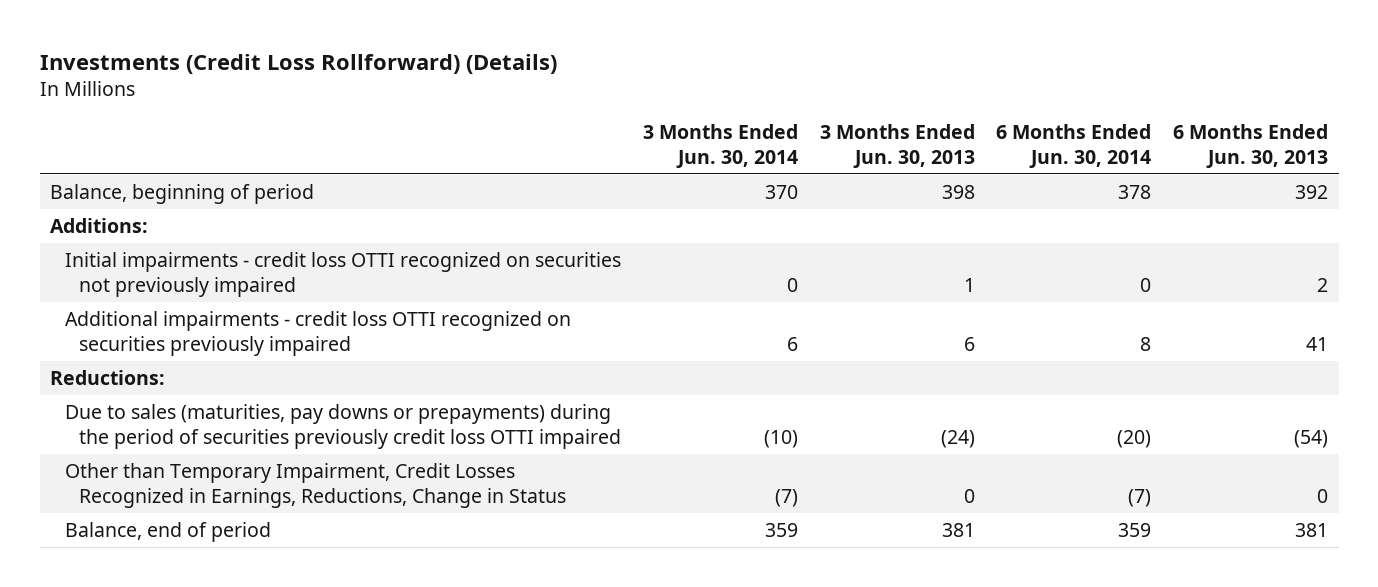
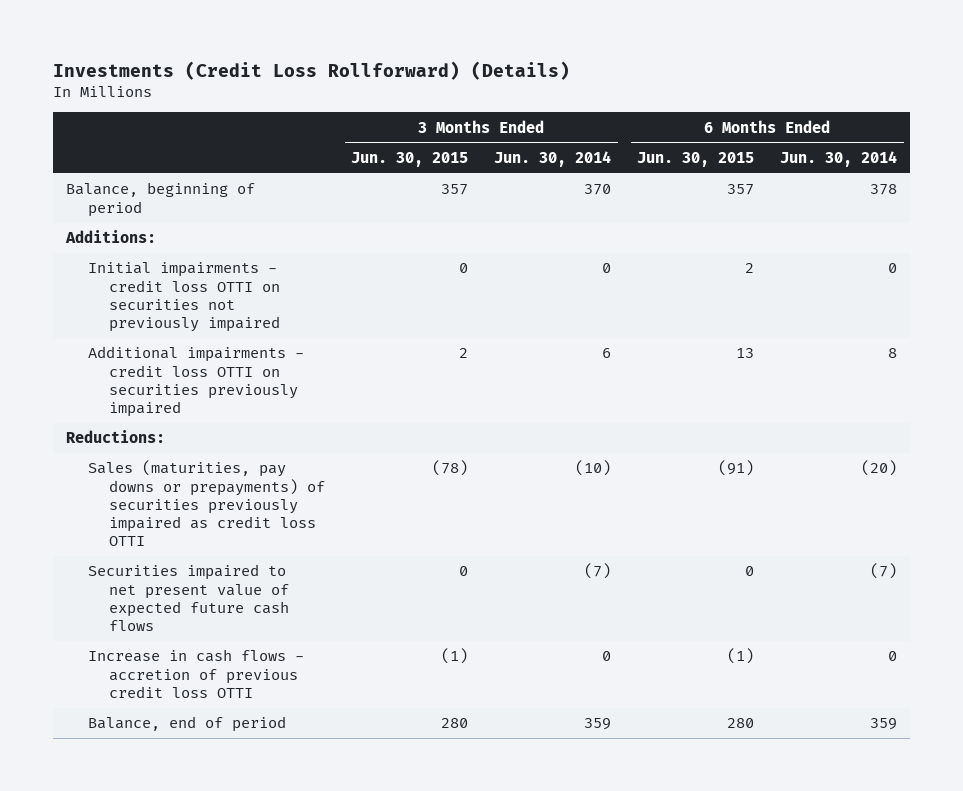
[819,123,975,168] 3 Months Ended Jun. 30, 2013 -> none
[1172,123,1328,168] 6 Months Ended Jun. 30, 2013 -> none
none -> [351,152,469,168] Jun. 30, 2015
none -> [637,152,755,168] Jun. 30, 2015
[64,252,621,297] Initial impairments - credit loss OTTI recognized on securities not previously impaired -> [87,262,281,333] Initial impairments - credit loss OTTI on securities not previously impaired
[64,311,571,356] Additional impairments - credit loss OTTI recognized on securities previously impaired -> [87,346,304,418] Additional impairments - credit loss OTTI on securities previously impaired
[64,404,622,449] Due to sales (maturities, pay downs or prepayments) during the period of securities previously credit loss OTTI impaired -> [87,460,326,547] Sales (maturities, pay downs or prepayments) of securities previously impaired as credit loss OTTI
[64,463,567,508] Other than Temporary Impairment, Credit Losses Recognized in Earnings, Reductions, Change in Status -> [87,564,290,632] Securities impaired to net present value of expected future cash flows
none -> [87,649,304,698] Increase in cash flows - accretion of previous credit loss OTTI

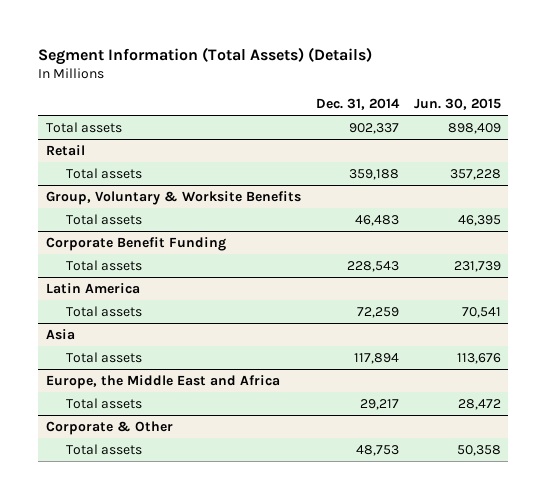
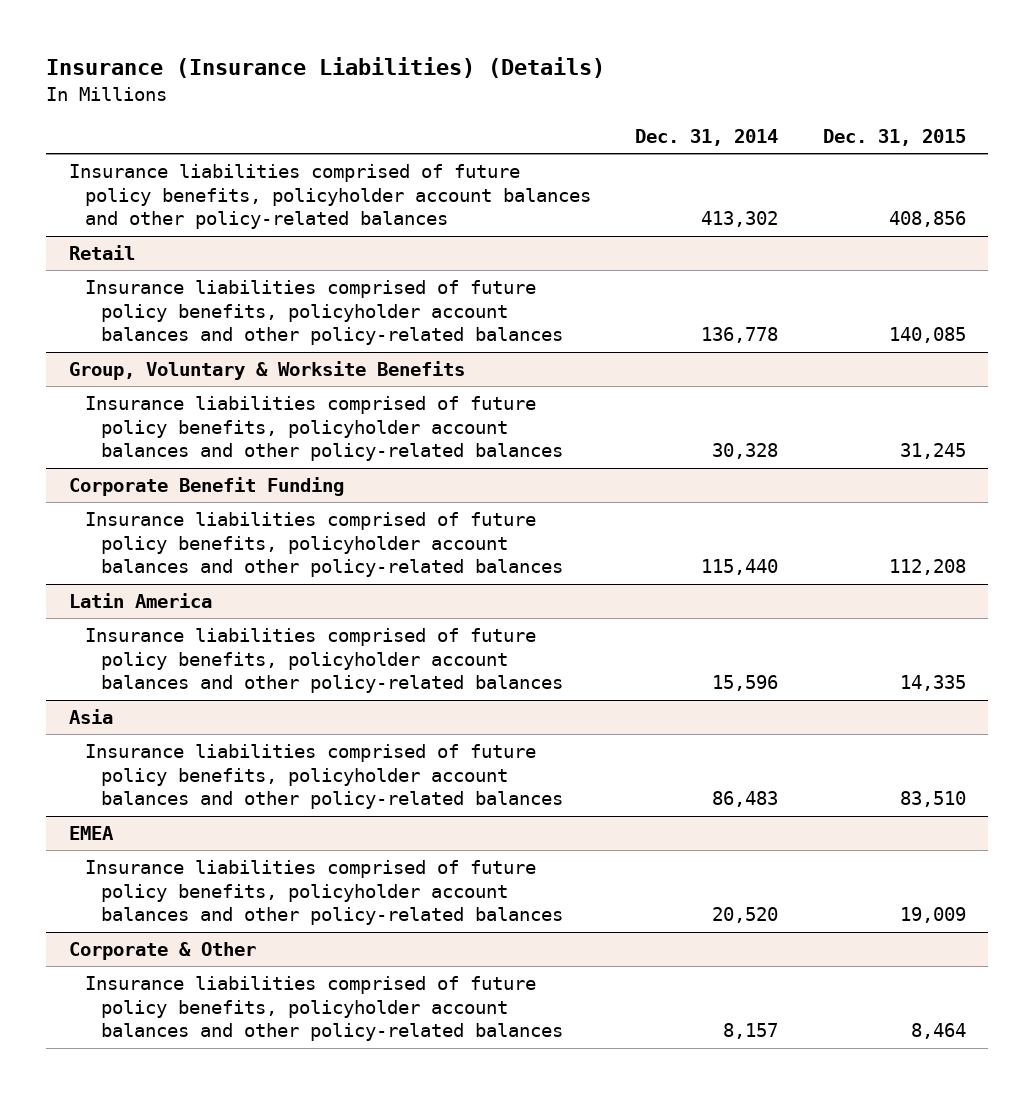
[38,46,373,65] Segment Information (Total Assets) (Details) -> [46,57,606,79] Insurance (Insurance Liabilities) (Details)
[413,98,501,111] Jun. 30, 2015 -> none
none -> [822,129,966,147] Dec. 31, 2015
[45,121,122,133] Total assets -> none
none -> [68,163,591,230] Insurance liabilities comprised of future policy benefits, policyholder account balances and other policy-related balances
[66,167,143,179] Total assets -> none
none -> [84,279,564,346] Insurance liabilities comprised of future policy benefits, policyholder account balances and other policy-related balances
[66,213,143,225] Total assets -> none
none -> [84,395,564,462] Insurance liabilities comprised of future policy benefits, policyholder account balances and other policy-related balances
[66,259,143,271] Total assets -> none
none -> [84,511,564,578] Insurance liabilities comprised of future policy benefits, policyholder account balances and other policy-related balances
[66,305,143,317] Total assets -> none
none -> [84,627,564,694] Insurance liabilities comprised of future policy benefits, policyholder account balances and other policy-related balances
[66,351,143,363] Total assets -> none
[66,397,143,409] Total assets -> none
none -> [84,743,564,810] Insurance liabilities comprised of future policy benefits, policyholder account balances and other policy-related balances
[45,374,280,389] Europe, the Middle East and Africa -> [68,825,114,840] EMEA
none -> [84,859,564,926] Insurance liabilities comprised of future policy benefits, policyholder account balances and other policy-related balances
[66,443,143,455] Total assets -> none
none -> [84,975,564,1042] Insurance liabilities comprised of future policy benefits, policyholder account balances and other policy-related balances

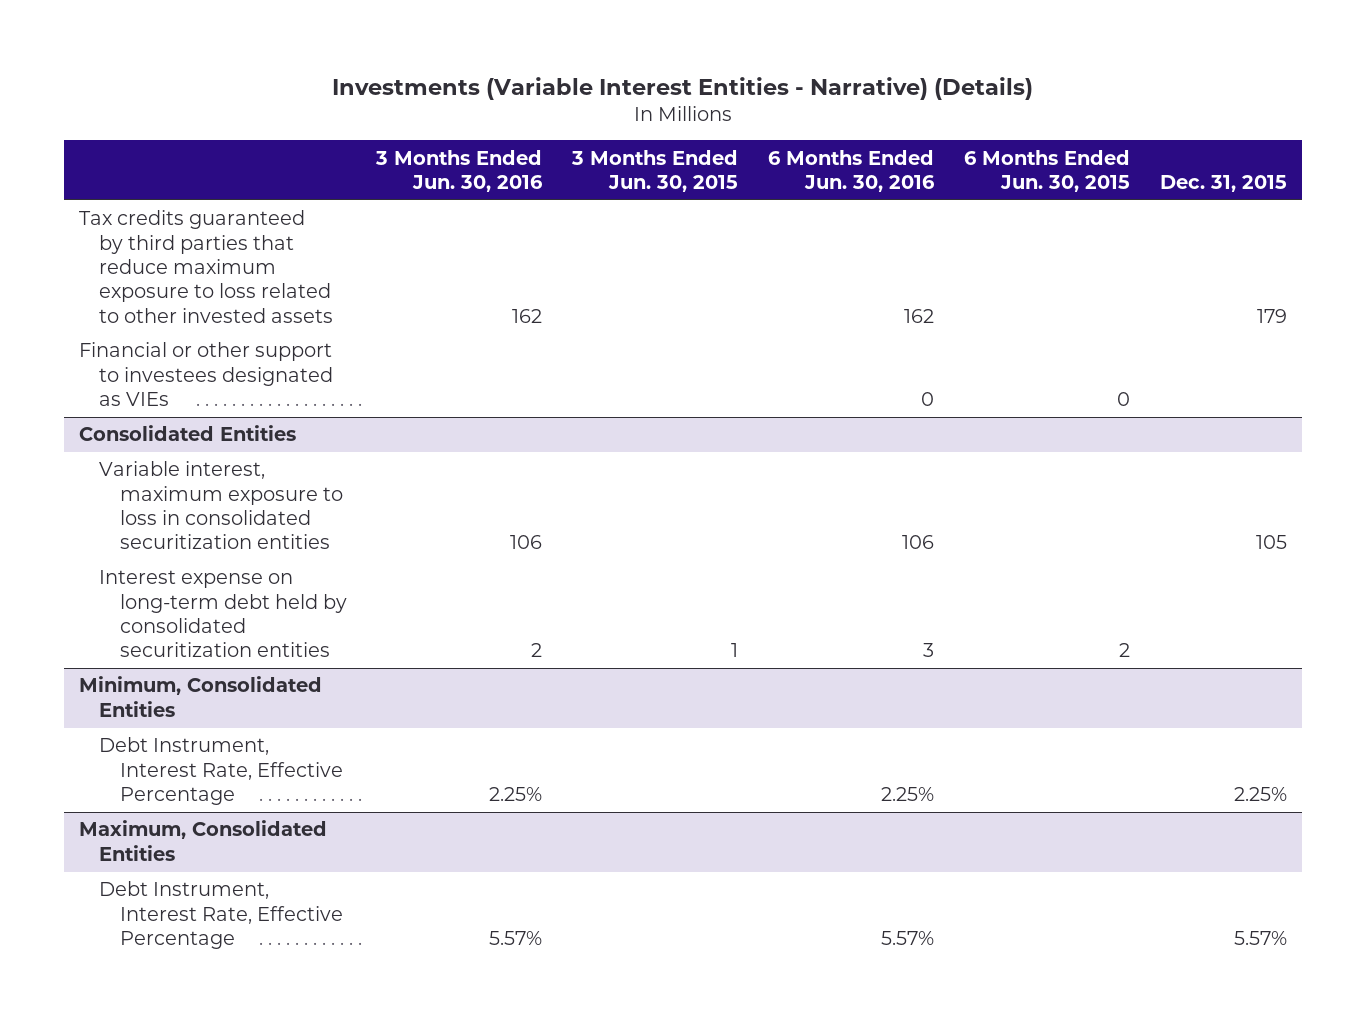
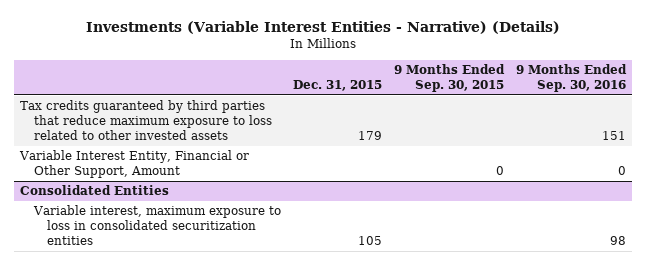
[375,149,544,192] 3 Months Ended Jun. 30, 2016 -> none
[571,149,739,192] 3 Months Ended Jun. 30, 2015 -> none
[768,149,936,192] 6 Months Ended Jun. 30, 2016 -> none
[963,149,1130,192] 6 Months Ended Jun. 30, 2015 -> none
none -> [393,64,505,93] 9 Months Ended Sep. 30, 2015
none -> [515,64,627,93] 9 Months Ended Sep. 30, 2016
[79,342,334,407] Financial or other support to investees designated as VIEs -> [19,150,250,179] Variable Interest Entity, Financial or Other Support, Amount
[99,570,347,658] Interest expense on long-term debt held by consolidated securitization entities -> none
[79,676,323,717] Minimum, Consolidated Entities -> none
[99,737,343,806] Debt Instrument, Interest Rate, Effective Percentage -> none
[79,820,328,861] Maximum, Consolidated Entities -> none
[99,881,343,950] Debt Instrument, Interest Rate, Effective Percentage -> none

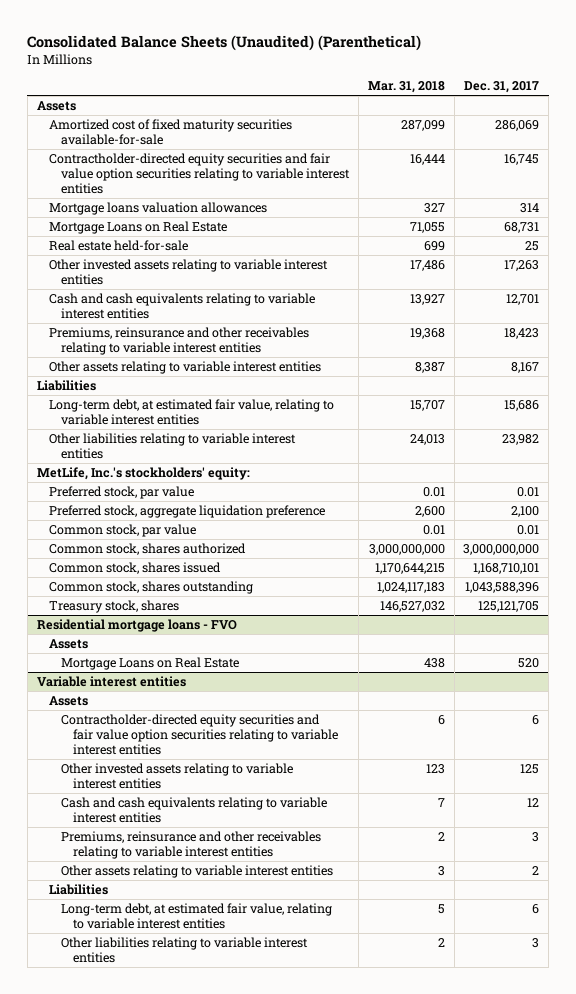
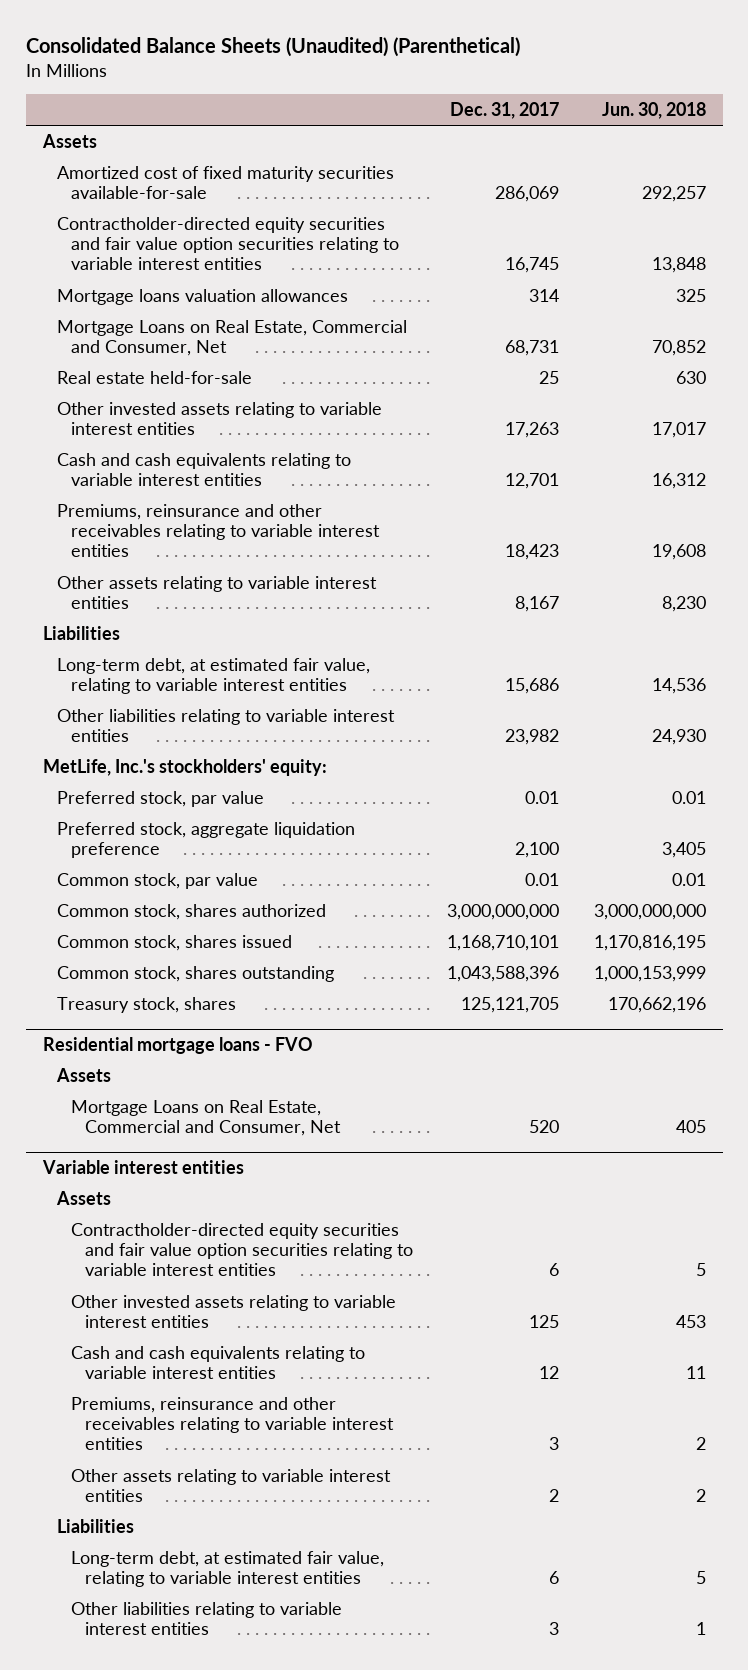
[367,81,445,94] Mar. 31, 2018 -> none
none -> [601,102,706,120] Jun. 30, 2018
[48,220,227,234] Mortgage Loans on Real Estate -> [56,319,407,357] Mortgage Loans on Real Estate, Commercial and Consumer, Net
[61,656,240,670] Mortgage Loans on Real Estate -> [71,1099,342,1137] Mortgage Loans on Real Estate, Commercial and Consumer, Net

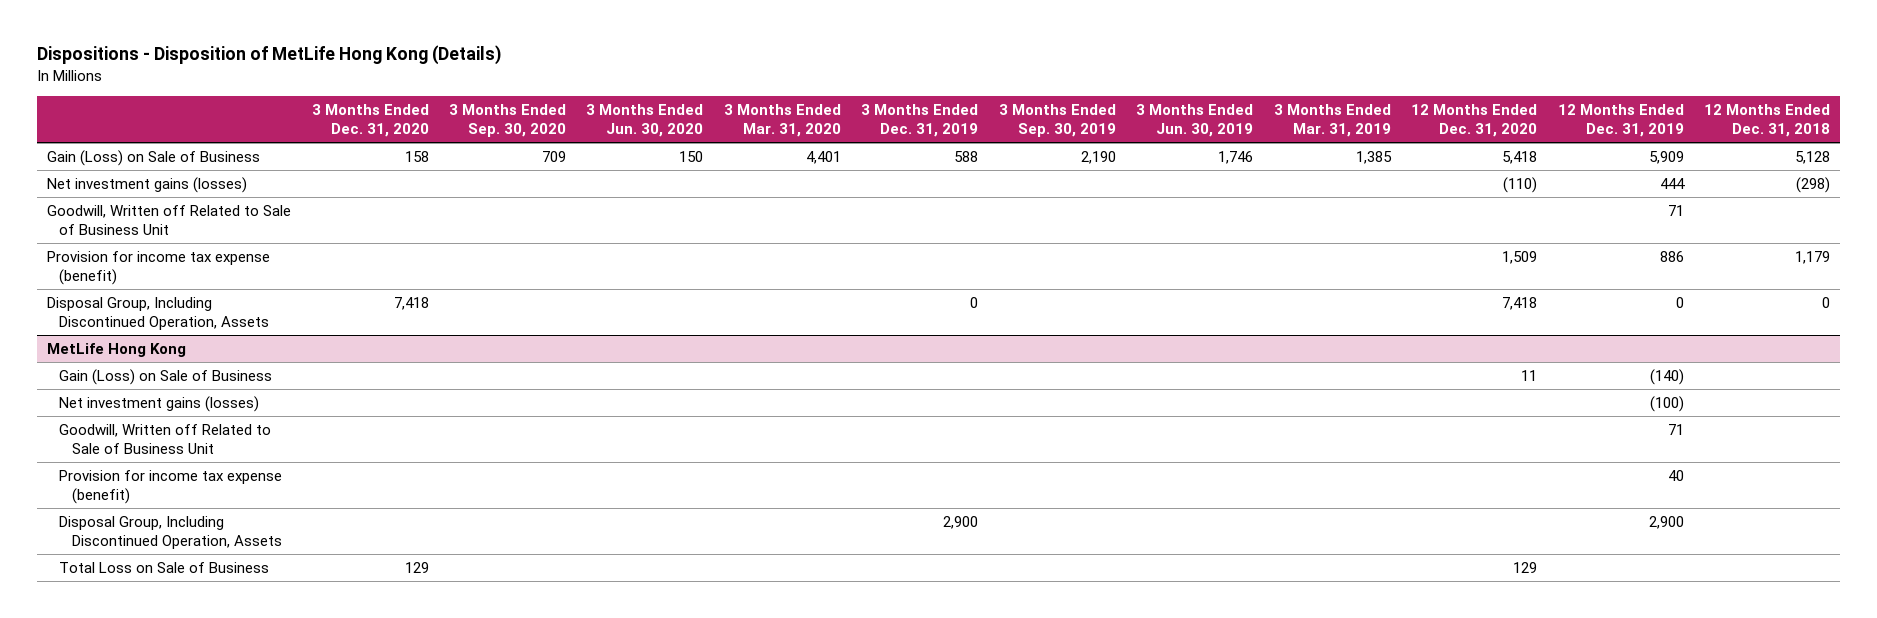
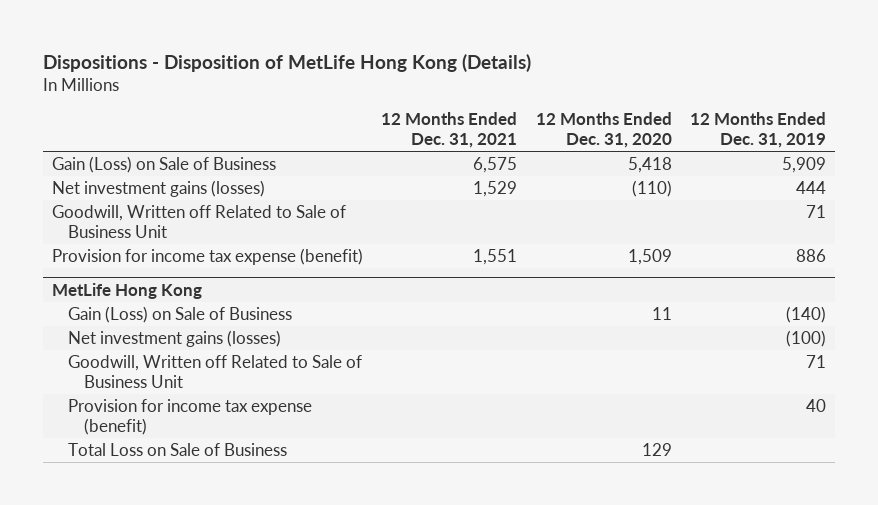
[311,103,429,138] 3 Months Ended Dec. 31, 2020 -> none
[449,103,567,138] 3 Months Ended Sep. 30, 2020 -> none
[586,103,704,138] 3 Months Ended Jun. 30, 2020 -> none
[723,103,841,138] 3 Months Ended Mar. 31, 2020 -> none
[861,103,979,138] 3 Months Ended Dec. 31, 2019 -> none
[998,103,1116,138] 3 Months Ended Sep. 30, 2019 -> none
[1136,103,1254,138] 3 Months Ended Jun. 30, 2019 -> none
[1273,103,1391,138] 3 Months Ended Mar. 31, 2019 -> none
[1704,103,1831,138] 12 Months Ended Dec. 31, 2018 -> none
none -> [381,112,518,149] 12 Months Ended Dec. 31, 2021
[47,296,270,330] Disposal Group, Including Discontinued Operation, Assets -> none
[59,515,282,549] Disposal Group, Including Discontinued Operation, Assets -> none

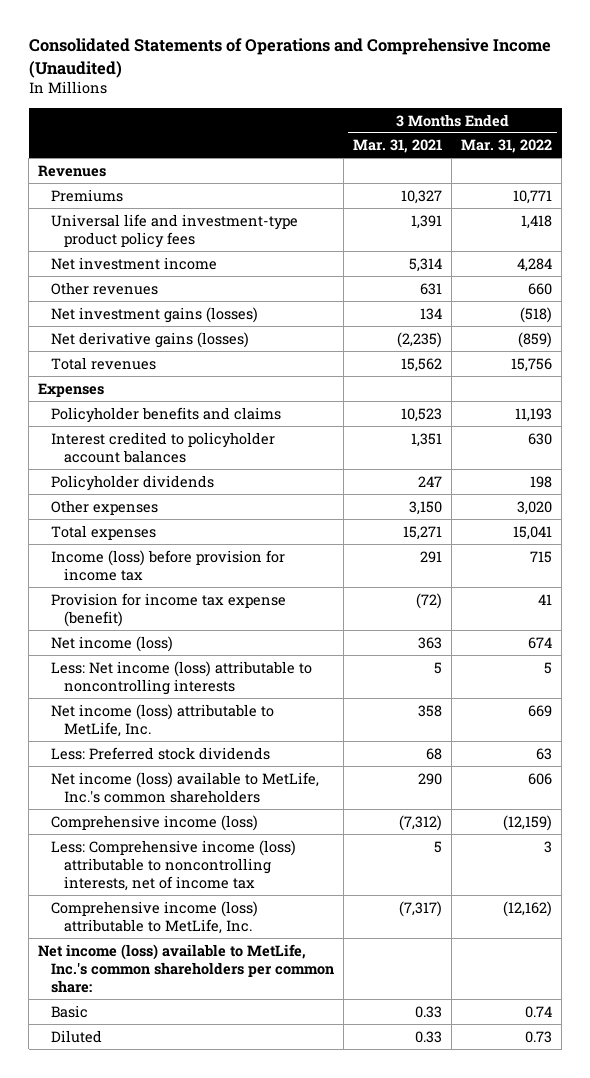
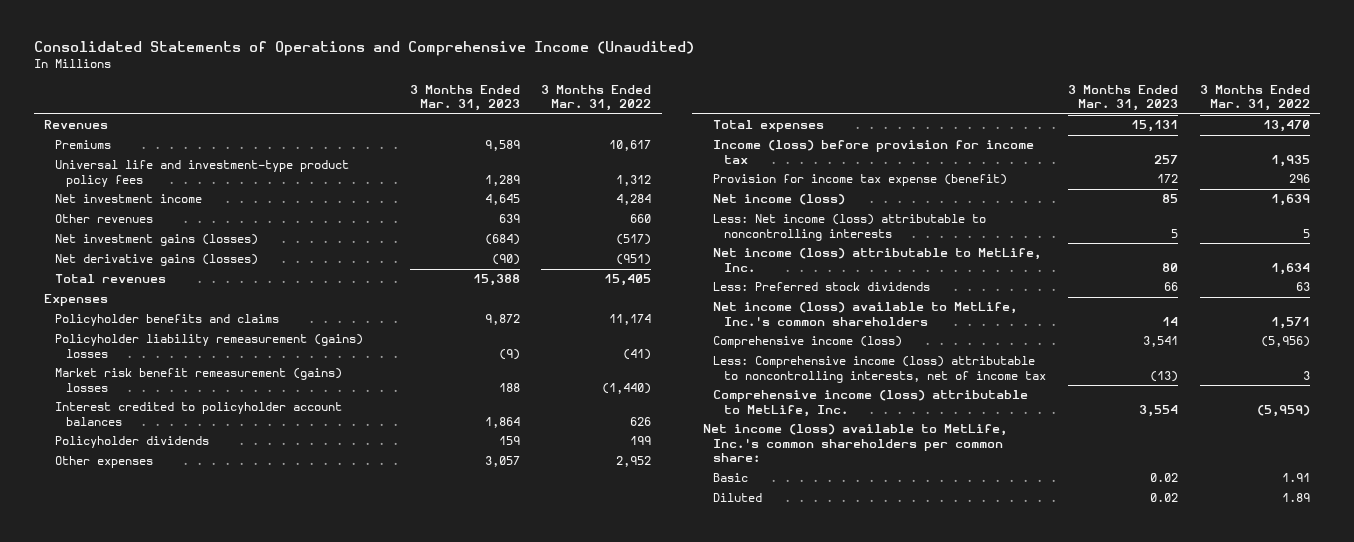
[353,139,443,154] Mar. 31, 2021 -> none
none -> [409,84,520,112] 3 Months Ended Mar. 31, 2023
[513,189,553,204] 10,771 -> [609,140,652,152] 10,617
[521,214,553,229] 1,418 -> [616,174,652,186] 1,312
[520,306,553,323] (518) -> [616,234,652,246] (517)
[518,331,553,348] (859) -> [616,254,652,266] (951)
[511,357,553,372] 15,756 -> [604,274,652,287] 15,405
[515,407,553,422] 11,193 -> [609,314,652,326] 11,174
none -> [55,334,364,358] Policyholder liability remeasurement (gains) losses
none -> [55,368,343,392] Market risk benefit remeasurement (gains) losses
[528,432,553,445] 630 -> [630,416,652,426] 626
[530,475,553,488] 198 -> [630,436,652,446] 199
[517,500,553,515] 3,020 -> [616,456,652,468] 2,952
[513,525,553,540] 15,041 -> [1262,120,1310,133] 13,470
[530,550,553,563] 715 -> [1270,154,1310,167] 1,935
[538,593,553,605] 41 -> [1288,174,1310,184] 296
[528,636,553,649] 674 -> [1270,194,1310,207] 1,639
[528,704,553,717] 669 -> [1270,262,1310,275] 1,634
[528,772,553,785] 606 -> [1270,316,1310,329] 1,571
[503,814,553,831] (12,159) -> [1260,336,1310,348] (5,956)
[503,900,553,917] (12,162) -> [1256,404,1310,417] (5,959)
[525,1005,553,1018] 0.74 -> [1281,473,1310,483] 1.91
[525,1030,553,1043] 0.73 -> [1281,493,1310,503] 1.89

